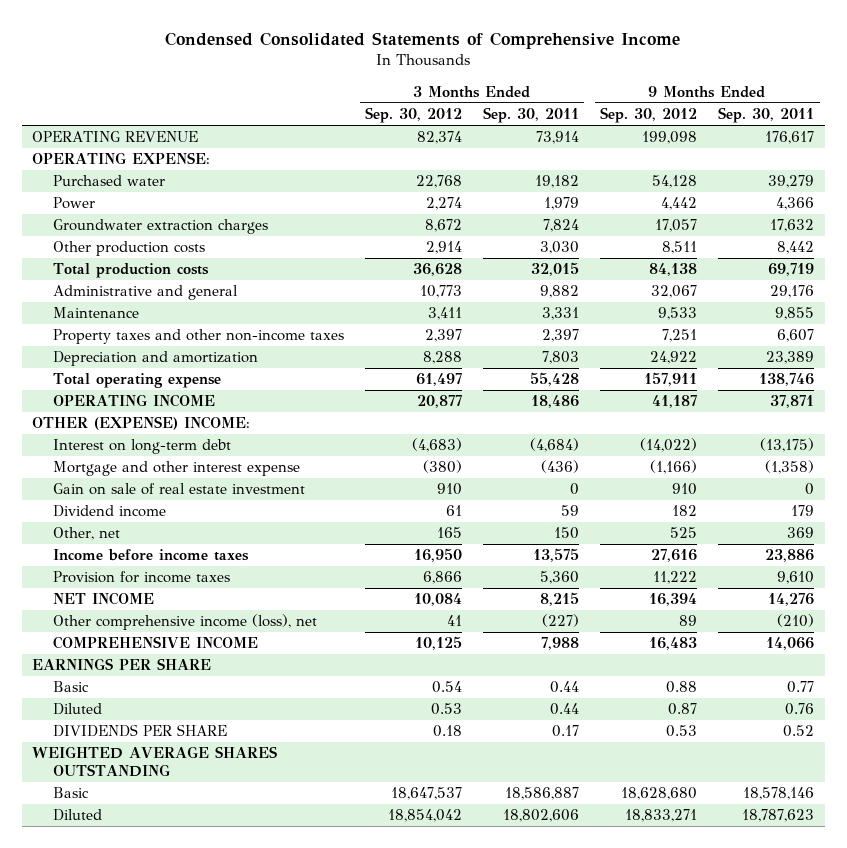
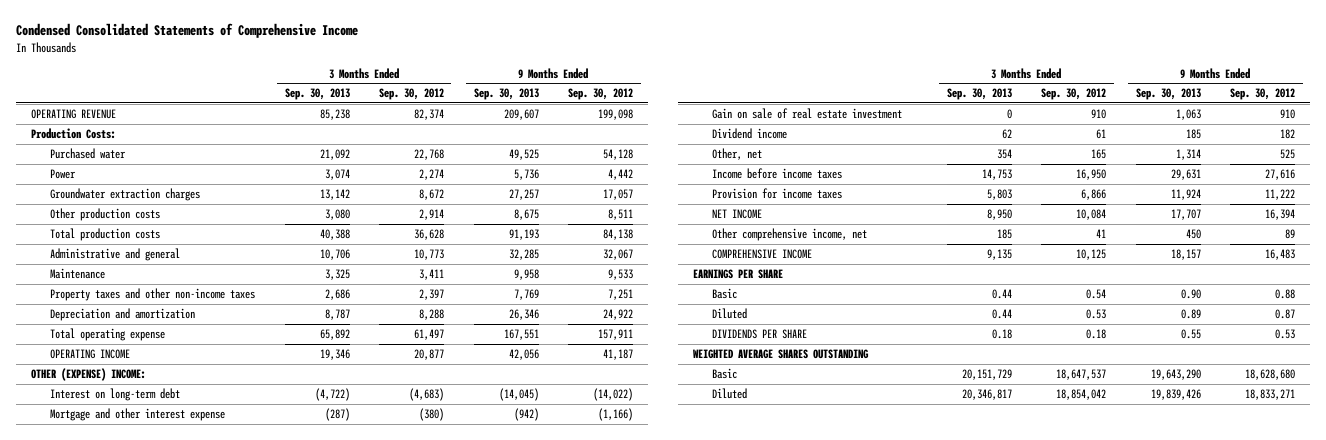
[483,107,580,124] Sep. 30, 2011 -> none
[718,107,815,124] Sep. 30, 2011 -> none
none -> [284,88,350,101] Sep. 30, 2013
none -> [473,88,539,101] Sep. 30, 2013
[32,152,211,165] OPERATING EXPENSE: -> none
none -> [31,128,117,140] Production Costs:
[52,614,317,631] Other comprehensive income (loss), net -> [712,228,868,242] Other comprehensive income, net

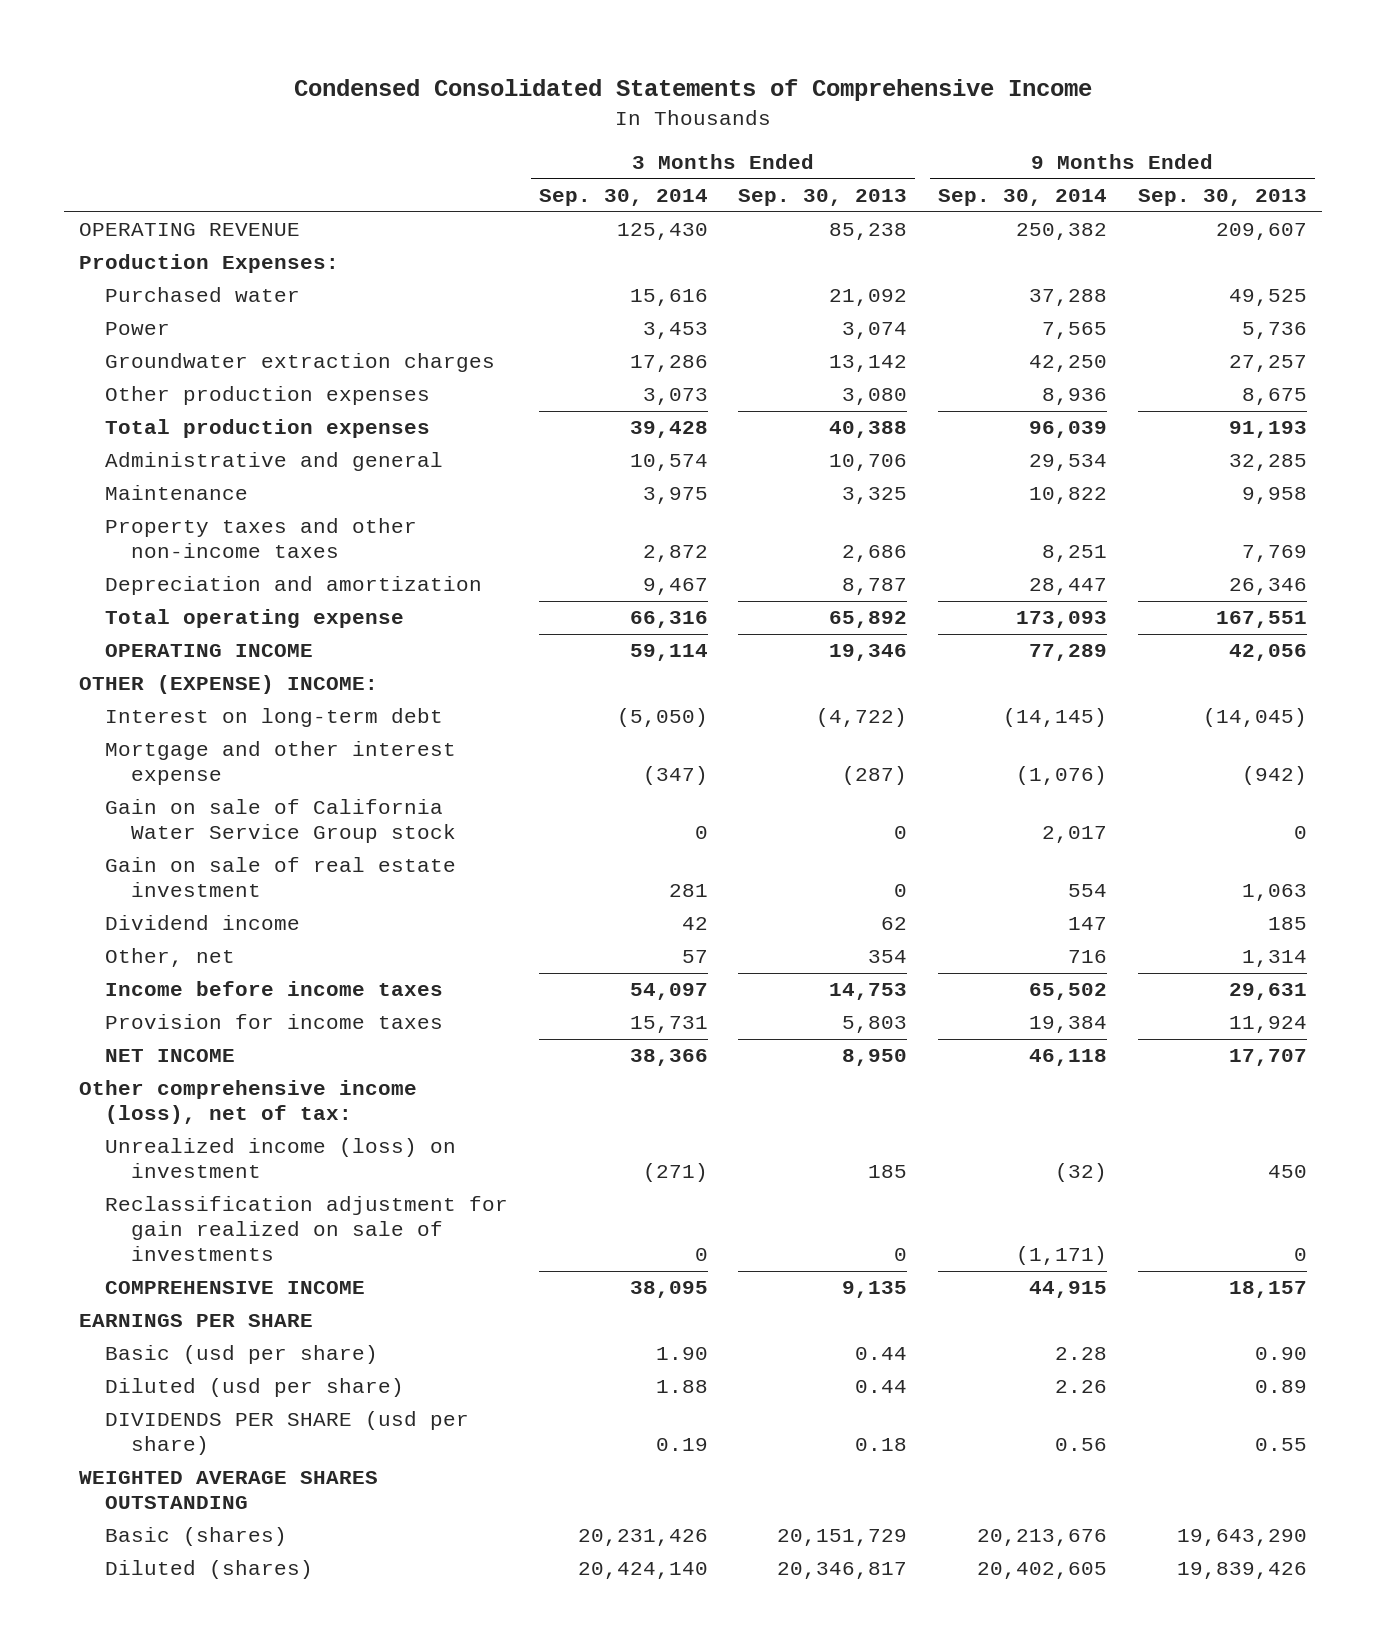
[379,88,445,101] Sep. 30, 2012 -> none
[568,88,634,101] Sep. 30, 2012 -> none
none -> [538,188,708,206] Sep. 30, 2014
none -> [938,188,1108,206] Sep. 30, 2014
[31,128,117,140] Production Costs: -> [79,254,340,274] Production Expenses:
[50,208,161,222] Other production costs -> [105,386,431,406] Other production expenses
[50,228,161,242] Total production costs -> [105,419,431,439] Total production expenses
none -> [105,799,456,844] Gain on sale of California Water Service Group stock
none -> [79,1080,418,1125] Other comprehensive income (loss), net of tax:
[712,228,868,242] Other comprehensive income, net -> [105,1138,457,1179] Unrealized income (loss) on investment
none -> [105,1196,509,1261] Reclassification adjustment for gain realized on sale of investments
[712,288,738,300] Basic -> [105,1345,379,1365] Basic (usd per share)
[712,308,748,320] Diluted -> [105,1378,405,1398] Diluted (usd per share)
[712,329,808,340] DIVIDENDS PER SHARE -> [105,1411,470,1456] DIVIDENDS PER SHARE (usd per share)
[712,368,738,380] Basic -> [105,1527,288,1547] Basic (shares)
[712,388,748,400] Diluted -> [105,1560,314,1580] Diluted (shares)

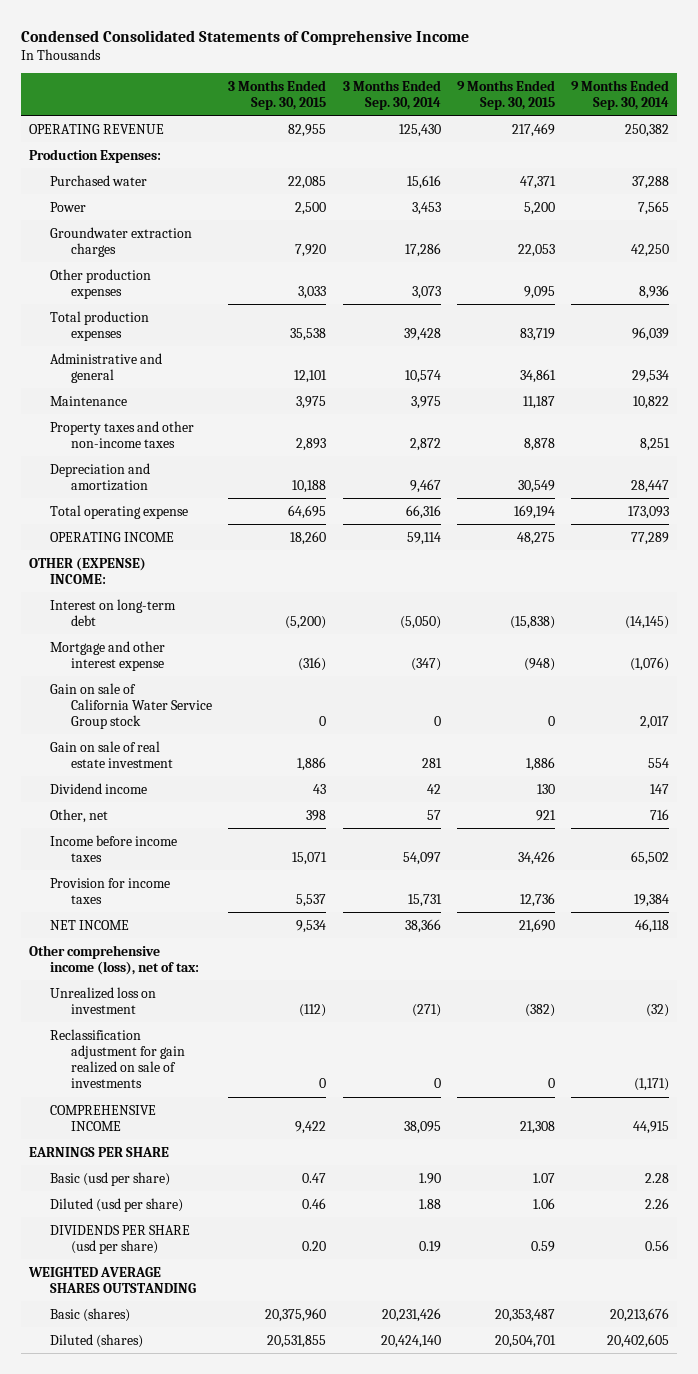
[738,188,908,206] Sep. 30, 2013 -> none
[1137,188,1307,206] Sep. 30, 2013 -> none
none -> [228,79,327,110] 3 Months Ended Sep. 30, 2015
none -> [456,79,555,110] 9 Months Ended Sep. 30, 2015
[105,1138,457,1179] Unrealized income (loss) on investment -> [50,986,157,1014] Unrealized loss on investment

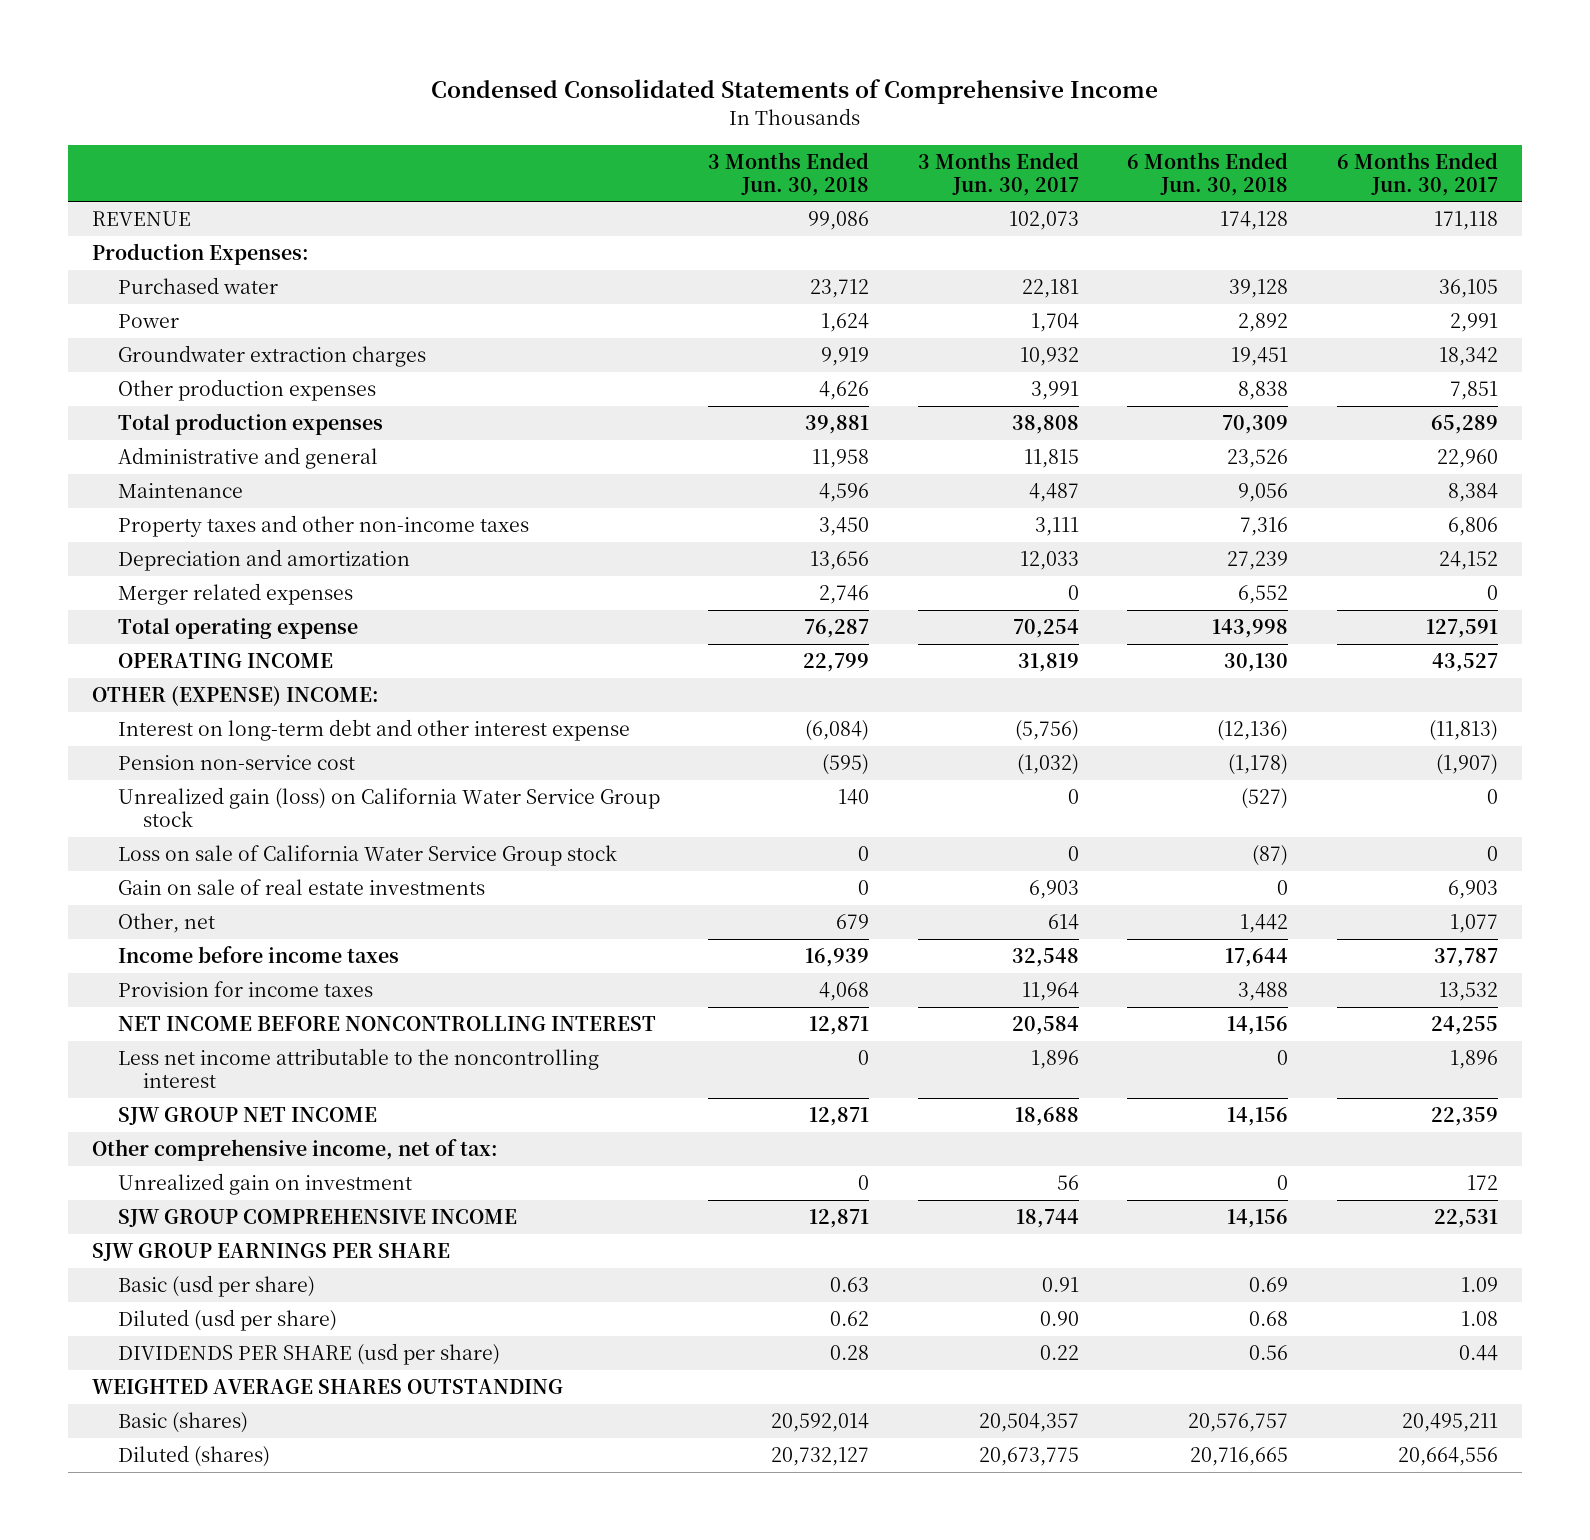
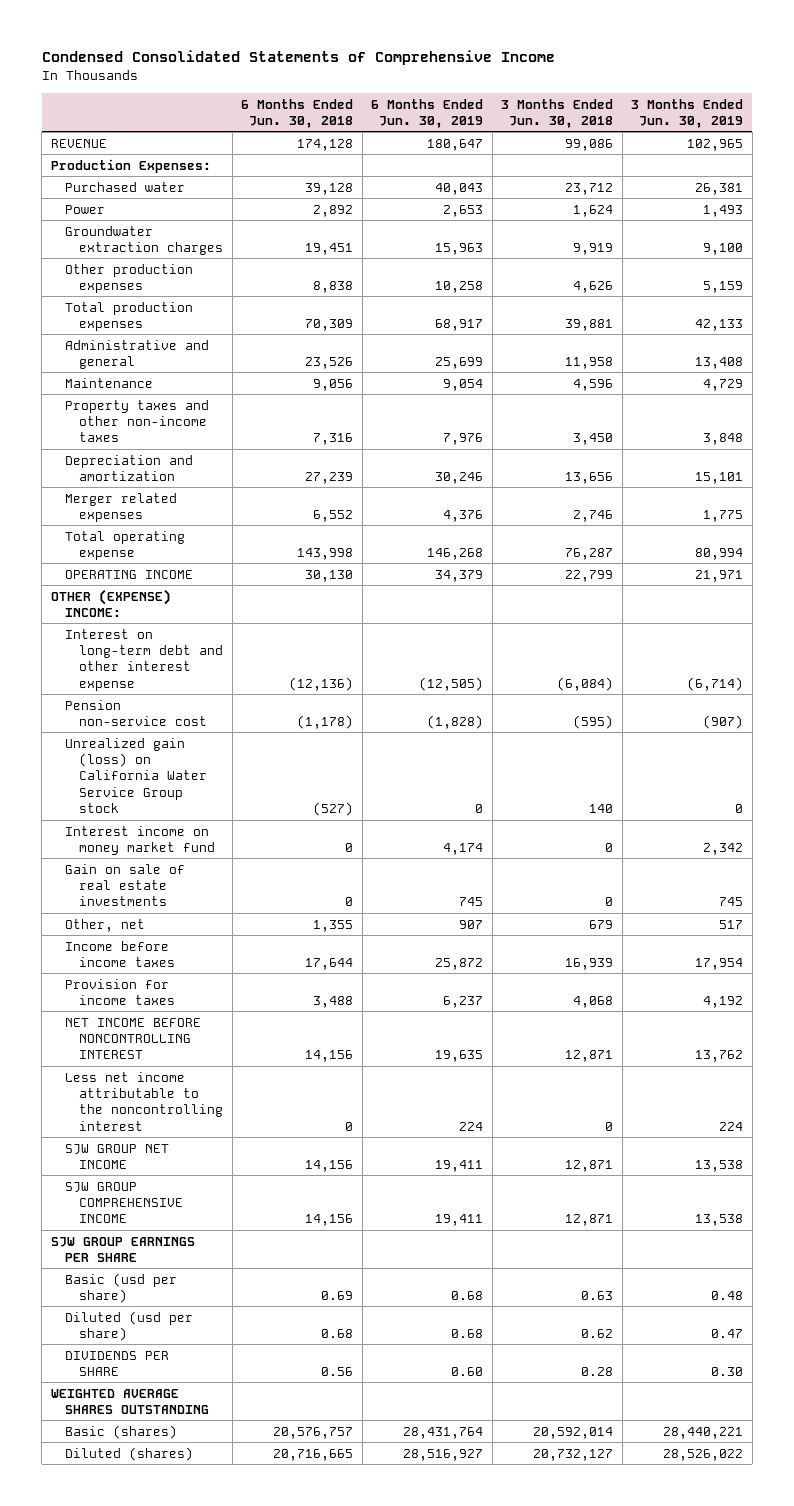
[917,151,1079,196] 3 Months Ended Jun. 30, 2017 -> none
[1336,151,1498,196] 6 Months Ended Jun. 30, 2017 -> none
none -> [371,98,484,128] 6 Months Ended Jun. 30, 2019
none -> [631,98,744,128] 3 Months Ended Jun. 30, 2019
[117,845,617,867] Loss on sale of California Water Service Group stock -> none
none -> [64,825,216,856] Interest income on money market fund
[1240,914,1289,934] 1,442 -> [313,919,354,932] 1,355
[92,1139,499,1162] Other comprehensive income, net of tax: -> none
[117,1173,412,1196] Unrealized gain on investment -> none
[117,1343,500,1366] DIVIDENDS PER SHARE (usd per share) -> [64,1350,169,1377] DIVIDENDS PER SHARE

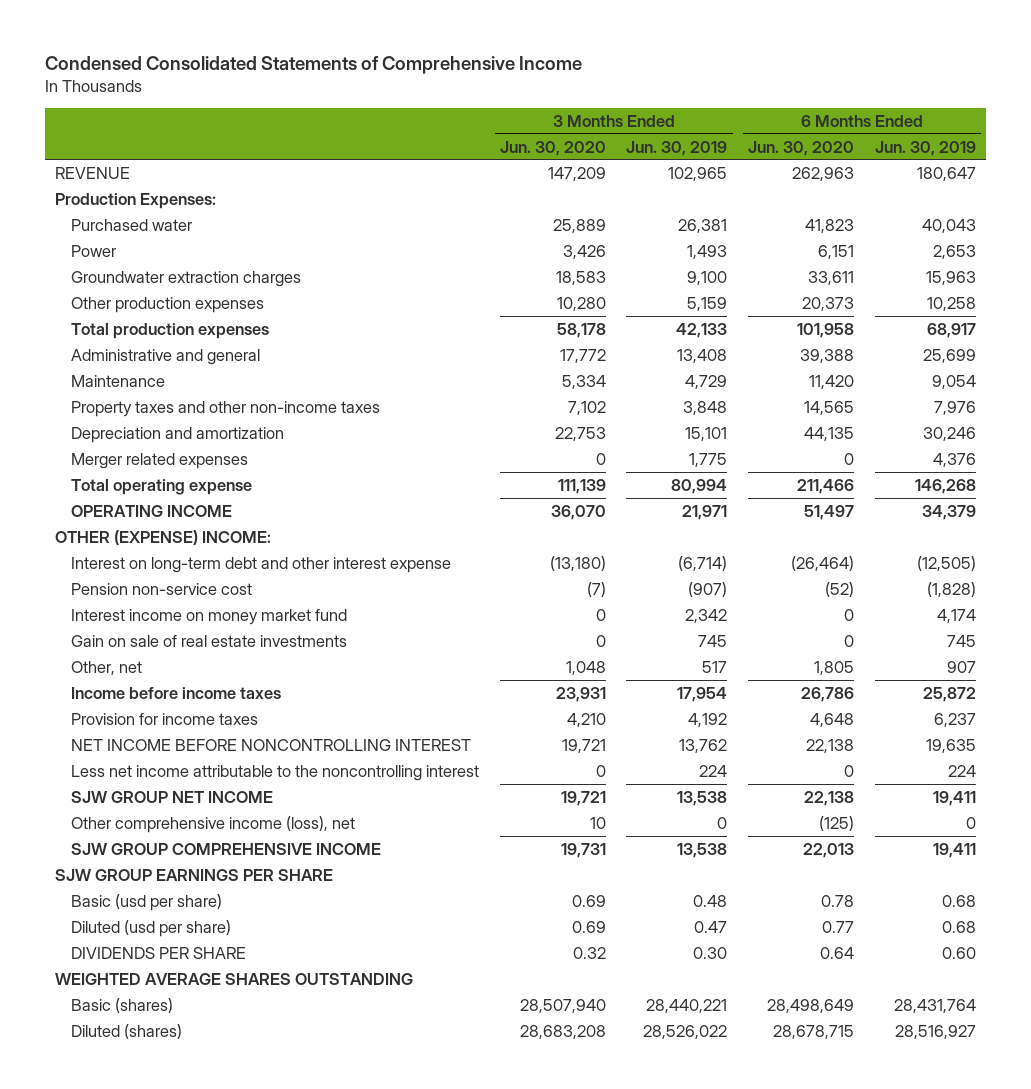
[241,98,354,128] 6 Months Ended Jun. 30, 2018 -> none
[501,98,614,128] 3 Months Ended Jun. 30, 2018 -> none
none -> [499,140,606,156] Jun. 30, 2020
none -> [748,140,855,156] Jun. 30, 2020
[64,737,208,814] Unrealized gain (loss) on California Water Service Group stock -> none
none -> [71,815,356,833] Other comprehensive income (loss), net

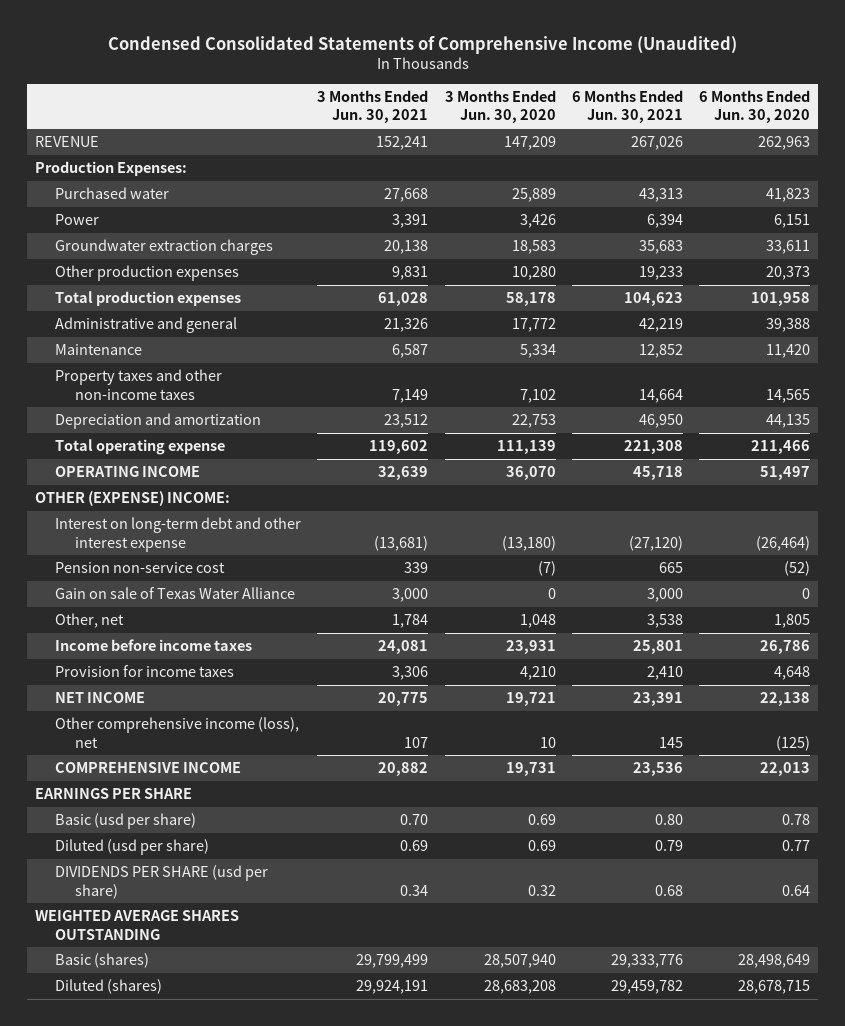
[44,56,582,75] Condensed Consolidated Statements of Comprehensive Income -> [107,35,737,54] Condensed Consolidated Statements of Comprehensive Income (Unaudited)
[626,140,728,156] Jun. 30, 2019 -> none
[874,140,976,156] Jun. 30, 2019 -> none
none -> [317,90,429,124] 3 Months Ended Jun. 30, 2021
none -> [571,90,683,124] 6 Months Ended Jun. 30, 2021
[71,452,249,469] Merger related expenses -> none
[71,608,348,625] Interest income on money market fund -> none
[71,634,348,647] Gain on sale of real estate investments -> [55,587,296,600] Gain on sale of Texas Water Alliance
[71,738,472,751] NET INCOME BEFORE NONCONTROLLING INTEREST -> none
[71,764,480,781] Less net income attributable to the noncontrolling interest -> none
[71,790,274,803] SJW GROUP NET INCOME -> [55,692,146,704] NET INCOME
[71,842,382,855] SJW GROUP COMPREHENSIVE INCOME -> [55,762,242,774] COMPREHENSIVE INCOME
[55,868,334,881] SJW GROUP EARNINGS PER SHARE -> [35,788,193,800] EARNINGS PER SHARE
[71,946,247,959] DIVIDENDS PER SHARE -> [55,865,269,899] DIVIDENDS PER SHARE (usd per share)

